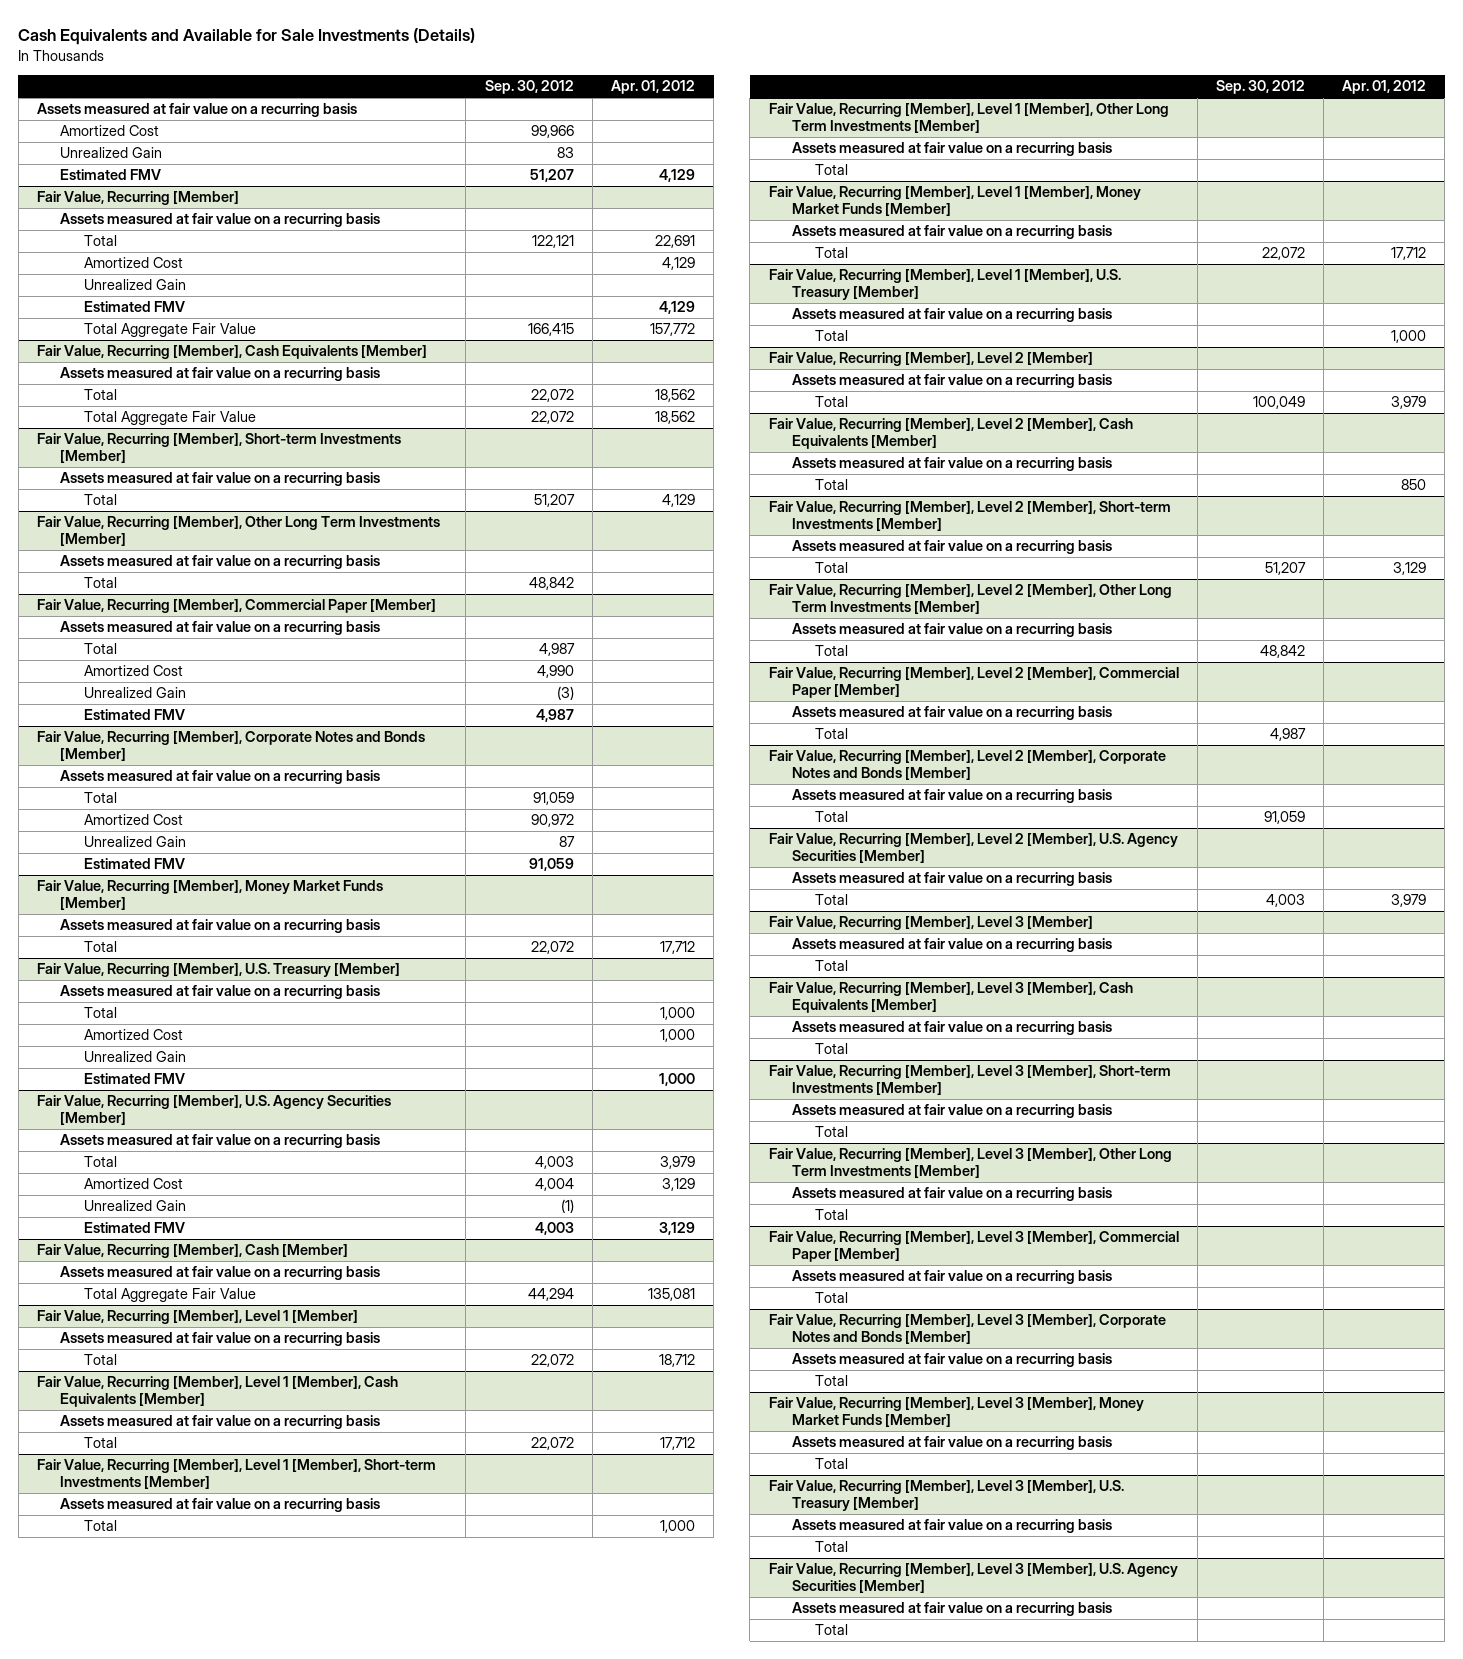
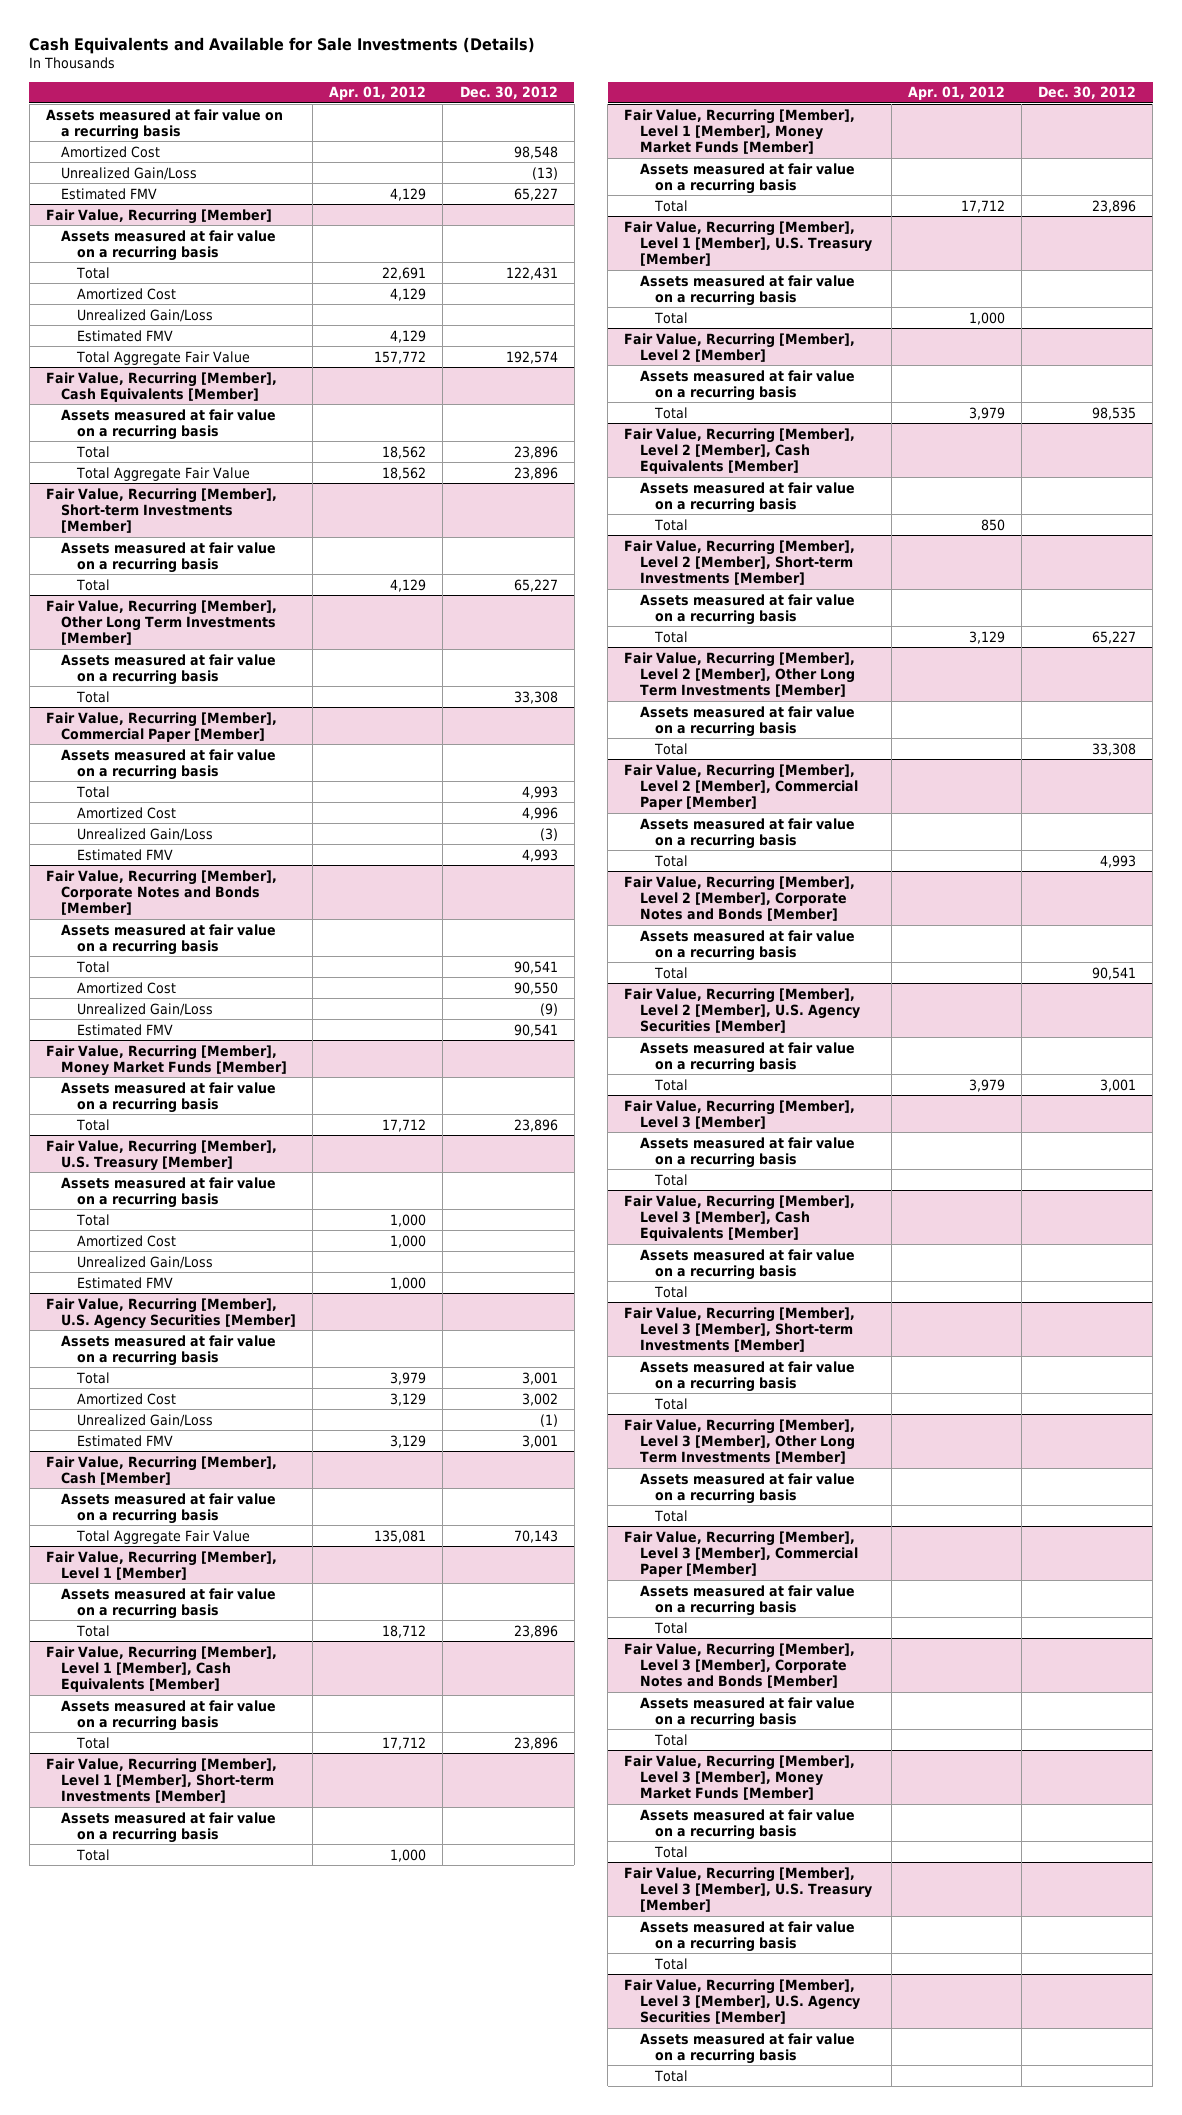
[484,80,574,95] Sep. 30, 2012 -> none
none -> [459,86,558,100] Dec. 30, 2012
[60,147,163,159] Unrealized Gain -> [61,166,198,180] Unrealized Gain/Loss
[83,279,186,291] Unrealized Gain -> [76,308,213,322] Unrealized Gain/Loss
[83,687,186,699] Unrealized Gain -> [76,827,213,841] Unrealized Gain/Loss
[83,836,186,848] Unrealized Gain -> [76,1002,213,1016] Unrealized Gain/Loss
[83,1051,186,1063] Unrealized Gain -> [76,1255,213,1269] Unrealized Gain/Loss
[83,1200,186,1212] Unrealized Gain -> [76,1413,213,1427] Unrealized Gain/Loss
[768,103,1169,134] Fair Value, Recurring [Member], Level 1 [Member], Other Long Term Investments [Member] -> none
[791,142,1112,157] Assets measured at fair value on a recurring basis -> none
[814,164,848,176] Total -> none

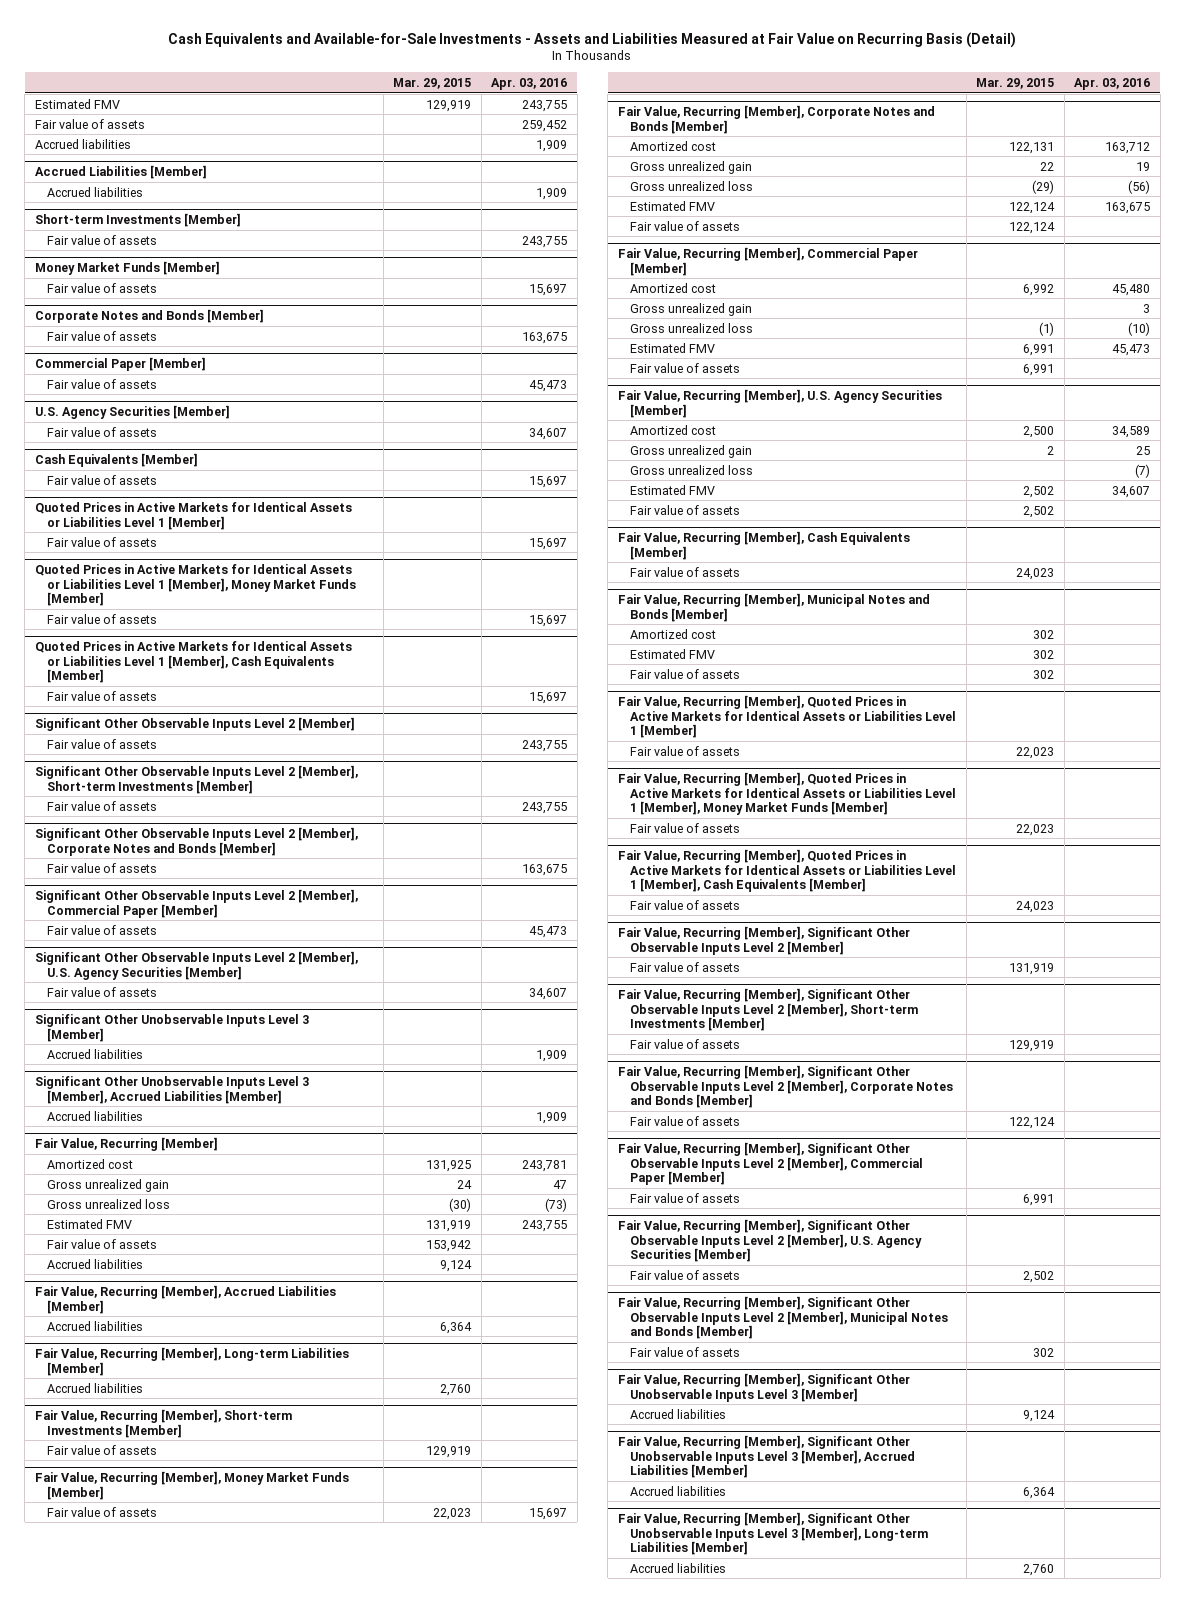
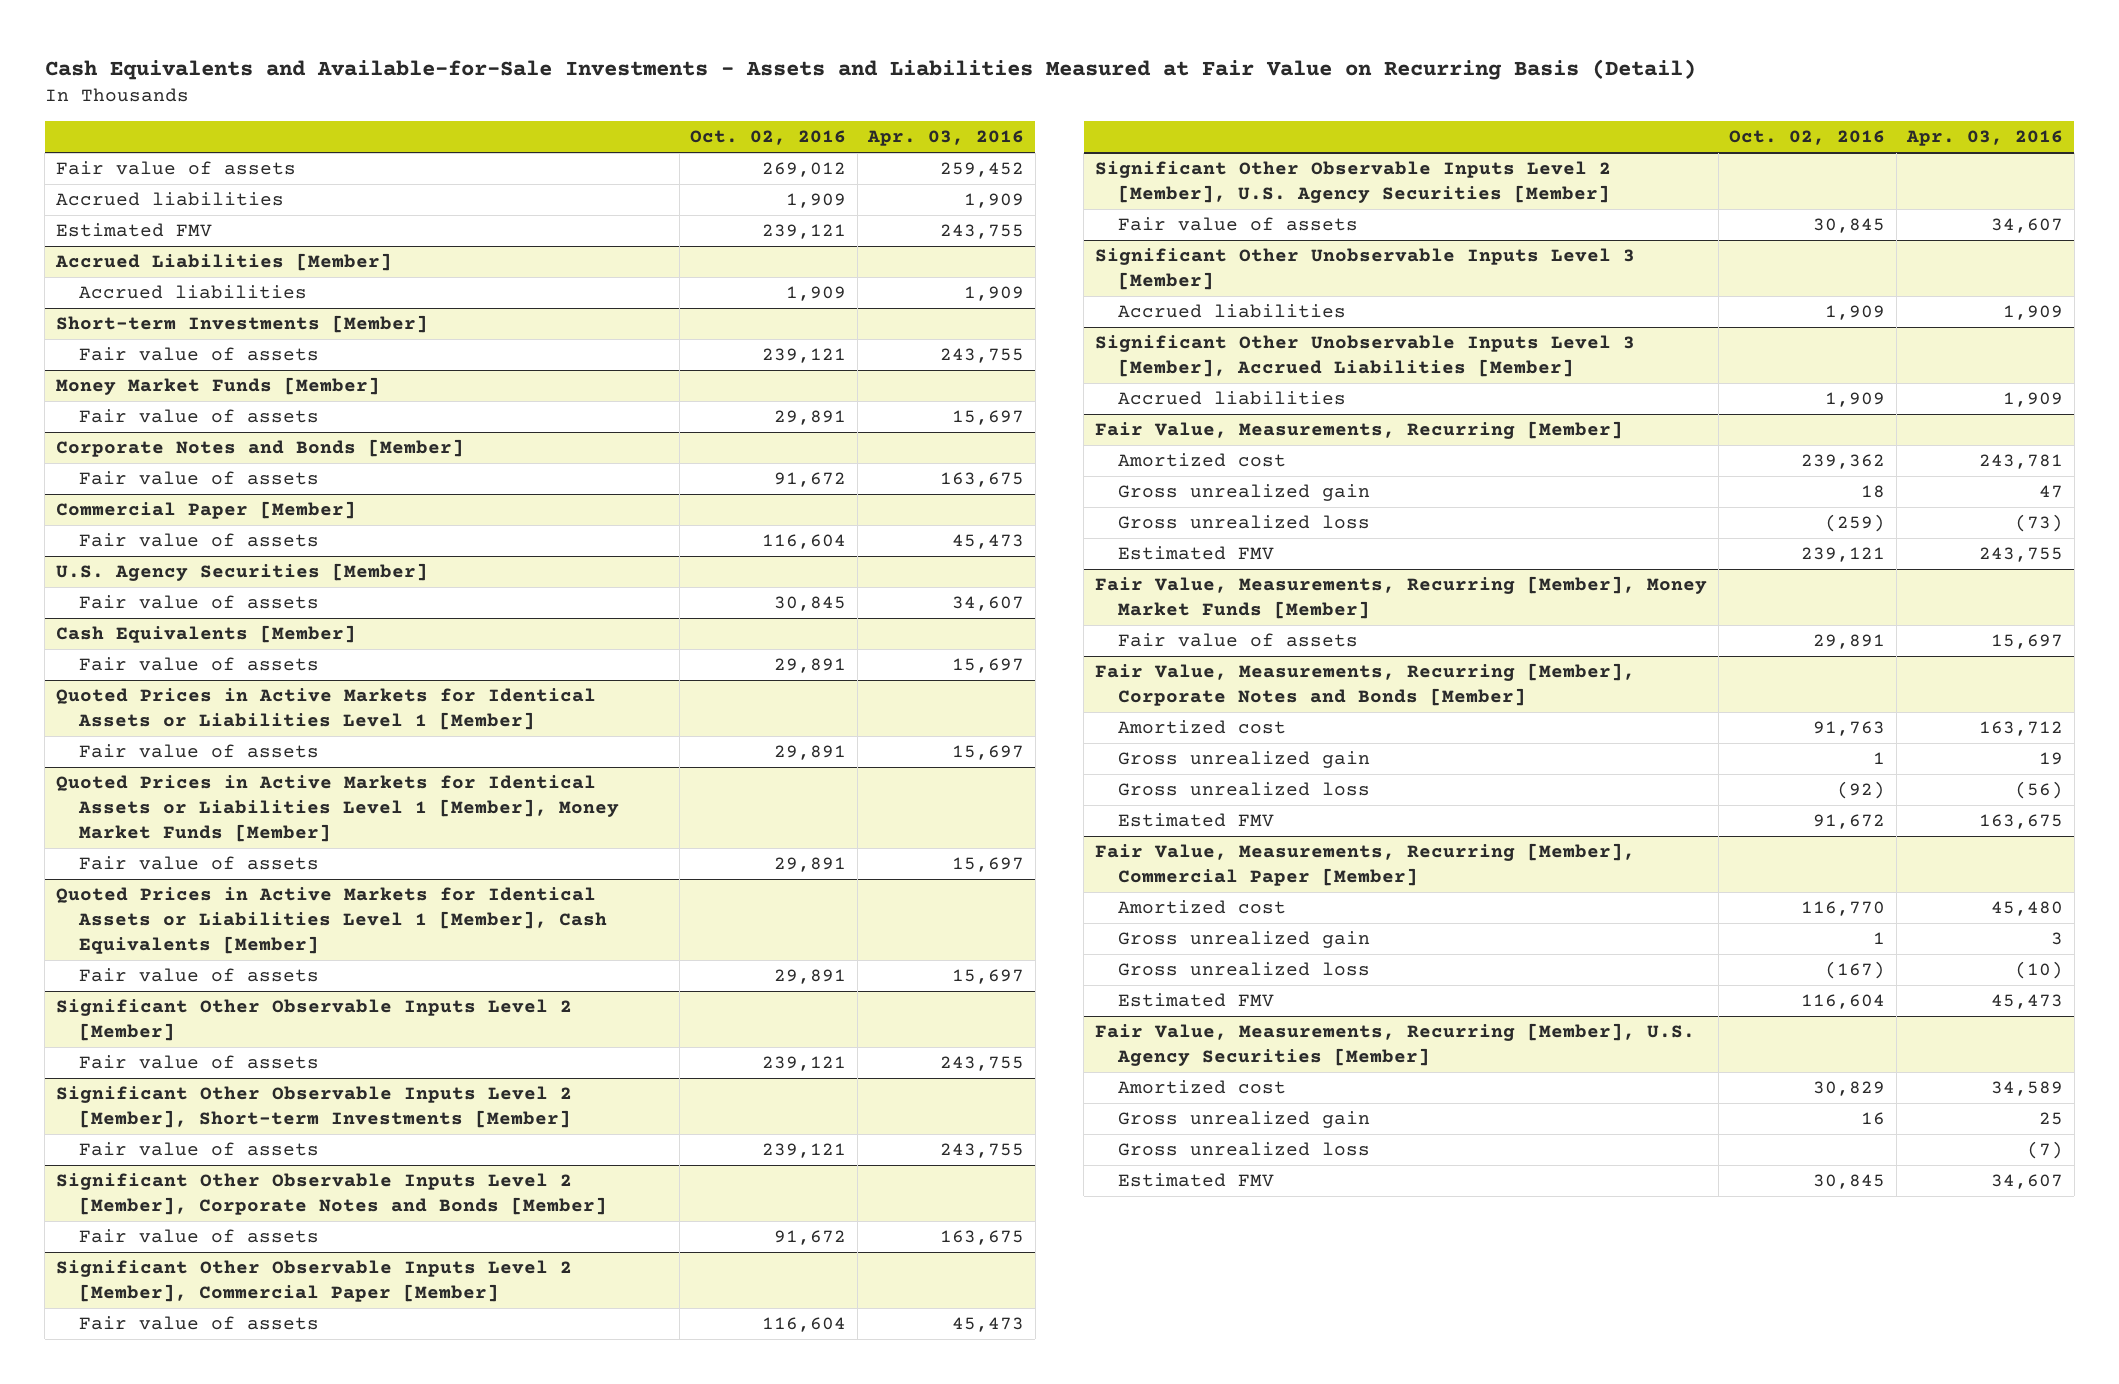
[393,78,472,90] Mar. 29, 2015 -> none
none -> [690,130,847,146] Oct. 02, 2016
[34,98,120,109] Estimated FMV -> [55,223,212,238] Estimated FMV
[34,1136,218,1151] Fair Value, Recurring [Member] -> [1095,421,1624,440] Fair Value, Measurements, Recurring [Member]
[46,1238,157,1249] Fair value of assets -> none
[46,1258,143,1269] Accrued liabilities -> none
[34,1284,336,1314] Fair Value, Recurring [Member], Accrued Liabilities [Member] -> none
[46,1320,143,1331] Accrued liabilities -> none
[34,1346,349,1376] Fair Value, Recurring [Member], Long-term Liabilities [Member] -> none
[46,1382,143,1393] Accrued liabilities -> none
[34,1408,292,1438] Fair Value, Recurring [Member], Short-term Investments [Member] -> none
[46,1444,157,1455] Fair value of assets -> none
[34,1470,349,1500] Fair Value, Recurring [Member], Money Market Funds [Member] -> [1095,576,1708,619] Fair Value, Measurements, Recurring [Member], Money Market Funds [Member]
[617,104,935,134] Fair Value, Recurring [Member], Corporate Notes and Bonds [Member] -> [1095,663,1636,706] Fair Value, Measurements, Recurring [Member], Corporate Notes and Bonds [Member]
[630,220,741,231] Fair value of assets -> none
[617,246,918,276] Fair Value, Recurring [Member], Commercial Paper [Member] -> [1095,843,1636,886] Fair Value, Measurements, Recurring [Member], Commercial Paper [Member]
[630,362,741,373] Fair value of assets -> none
[617,388,942,418] Fair Value, Recurring [Member], U.S. Agency Securities [Member] -> [1095,1023,1696,1066] Fair Value, Measurements, Recurring [Member], U.S. Agency Securities [Member]
[630,504,741,515] Fair value of assets -> none
[617,530,910,560] Fair Value, Recurring [Member], Cash Equivalents [Member] -> none
[630,566,741,577] Fair value of assets -> none
[617,592,930,622] Fair Value, Recurring [Member], Municipal Notes and Bonds [Member] -> none
[630,628,717,639] Amortized cost -> none
[630,648,716,659] Estimated FMV -> none
[630,668,741,679] Fair value of assets -> none
[617,694,957,739] Fair Value, Recurring [Member], Quoted Prices in Active Markets for Identical Assets or Liabilities Level 1 [Member] -> none
[630,745,741,756] Fair value of assets -> none
[617,771,957,816] Fair Value, Recurring [Member], Quoted Prices in Active Markets for Identical Assets or Liabilities Level 1 [Member], Money Market Funds [Member] -> none
[630,822,741,833] Fair value of assets -> none
[617,848,957,893] Fair Value, Recurring [Member], Quoted Prices in Active Markets for Identical Assets or Liabilities Level 1 [Member], Cash Equivalents [Member] -> none
[630,899,741,910] Fair value of assets -> none
[617,925,910,955] Fair Value, Recurring [Member], Significant Other Observable Inputs Level 2 [Member] -> none
[630,961,741,972] Fair value of assets -> none
[617,987,919,1032] Fair Value, Recurring [Member], Significant Other Observable Inputs Level 2 [Member], Short-term Investments [Member] -> none
[630,1038,741,1049] Fair value of assets -> none
[617,1064,954,1109] Fair Value, Recurring [Member], Significant Other Observable Inputs Level 2 [Member], Corporate Notes and Bonds [Member] -> none
[630,1115,741,1126] Fair value of assets -> none
[617,1141,924,1186] Fair Value, Recurring [Member], Significant Other Observable Inputs Level 2 [Member], Commercial Paper [Member] -> none
[630,1192,741,1203] Fair value of assets -> none
[617,1218,923,1263] Fair Value, Recurring [Member], Significant Other Observable Inputs Level 2 [Member], U.S. Agency Securities [Member] -> none
[630,1269,741,1280] Fair value of assets -> none
[617,1295,949,1340] Fair Value, Recurring [Member], Significant Other Observable Inputs Level 2 [Member], Municipal Notes and Bonds [Member] -> none
[630,1346,741,1357] Fair value of assets -> none
[617,1372,910,1402] Fair Value, Recurring [Member], Significant Other Unobservable Inputs Level 3 [Member] -> none
[630,1408,727,1419] Accrued liabilities -> none
[617,1434,916,1479] Fair Value, Recurring [Member], Significant Other Unobservable Inputs Level 3 [Member], Accrued Liabilities [Member] -> none
[630,1485,727,1496] Accrued liabilities -> none
[617,1511,929,1556] Fair Value, Recurring [Member], Significant Other Unobservable Inputs Level 3 [Member], Long-term Liabilities [Member] -> none
[630,1562,727,1573] Accrued liabilities -> none

